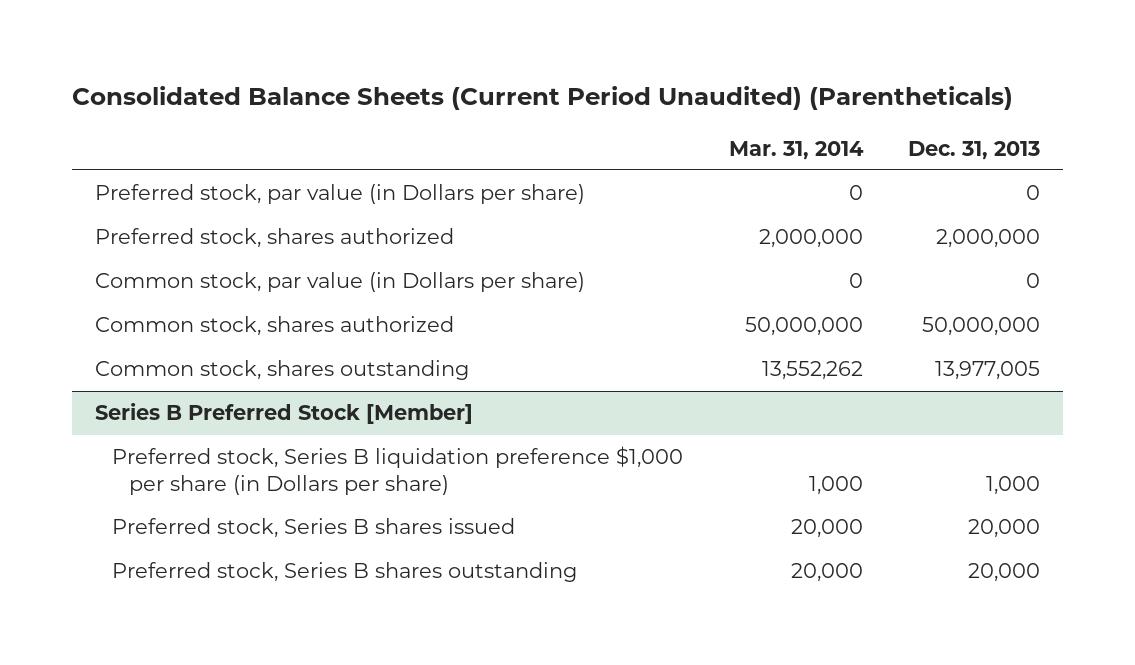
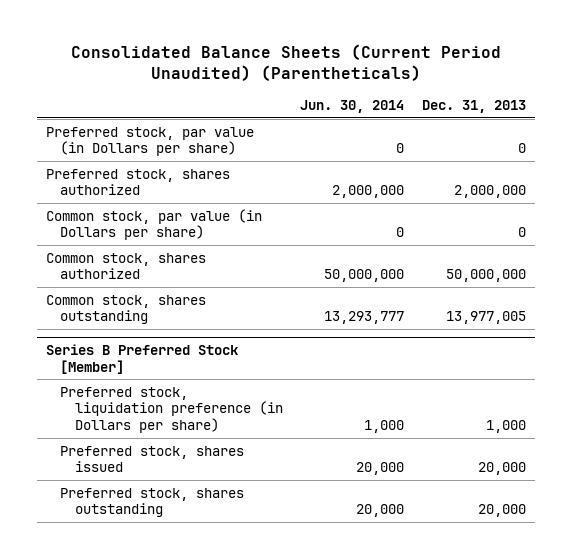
[728,140,864,160] Mar. 31, 2014 -> none
none -> [300,99,405,113] Jun. 30, 2014
[112,446,684,495] Preferred stock, Series B liquidation preference $1,000 per share (in Dollars per share) -> [60,386,283,433] Preferred stock, liquidation preference (in Dollars per share)
[112,518,516,539] Preferred stock, Series B shares issued -> [60,445,245,473] Preferred stock, shares issued
[112,562,578,583] Preferred stock, Series B shares outstanding -> [60,487,245,518] Preferred stock, shares outstanding

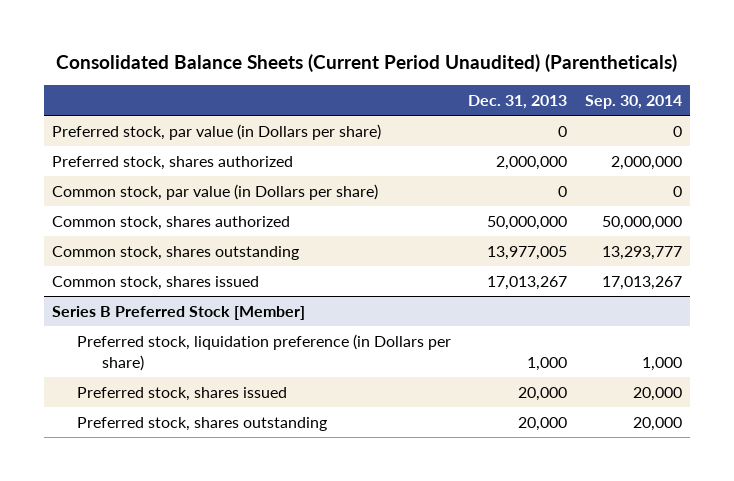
[300,99,405,113] Jun. 30, 2014 -> none
none -> [584,94,682,109] Sep. 30, 2014
none -> [52,276,260,291] Common stock, shares issued

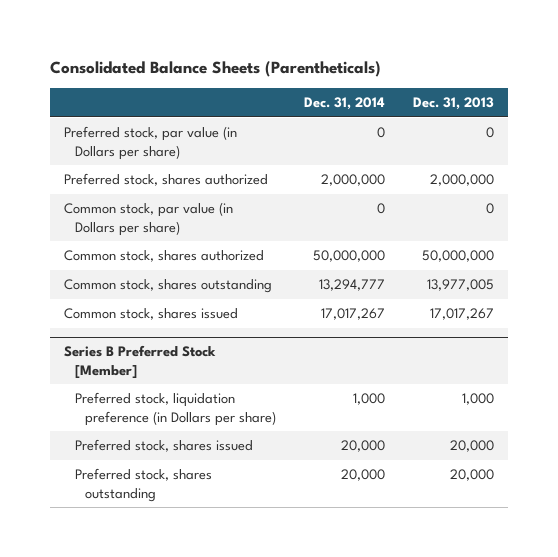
[56,53,678,72] Consolidated Balance Sheets (Current Period Unaudited) (Parentheticals) -> [50,61,382,78] Consolidated Balance Sheets (Parentheticals)
[584,94,682,109] Sep. 30, 2014 -> none
none -> [303,97,385,111] Dec. 31, 2014
[487,276,568,291] 17,013,267 -> [429,308,494,321] 17,017,267

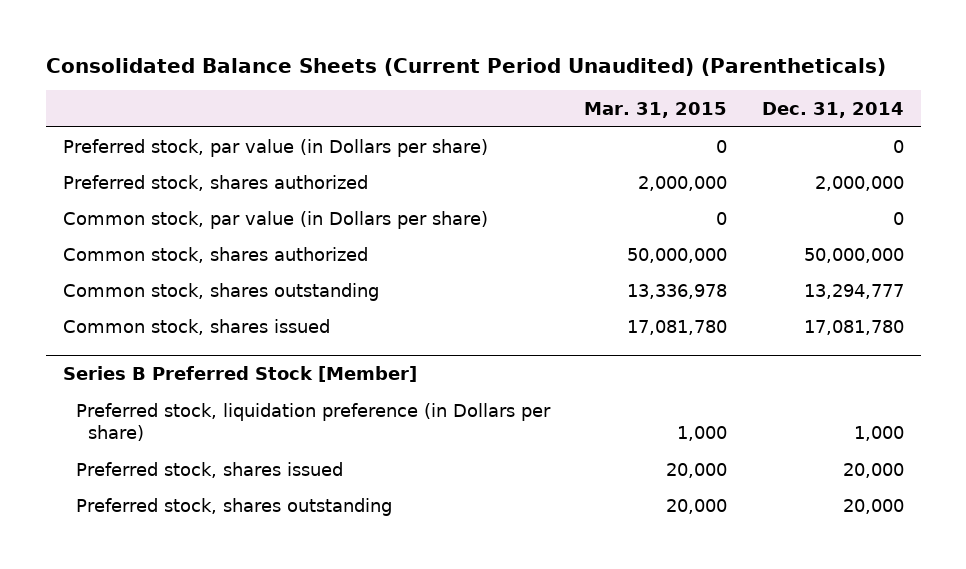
[50,61,382,78] Consolidated Balance Sheets (Parentheticals) -> [45,57,886,76] Consolidated Balance Sheets (Current Period Unaudited) (Parentheticals)
[412,97,494,111] Dec. 31, 2013 -> none
none -> [584,102,728,119] Mar. 31, 2015
[320,308,385,321] 17,017,267 -> [803,319,904,335] 17,081,780

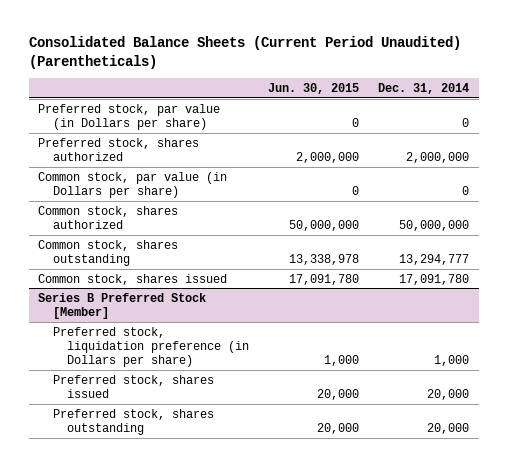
[584,102,728,119] Mar. 31, 2015 -> none
none -> [268,83,360,95] Jun. 30, 2015
[803,319,904,335] 17,081,780 -> [399,273,470,285] 17,091,780

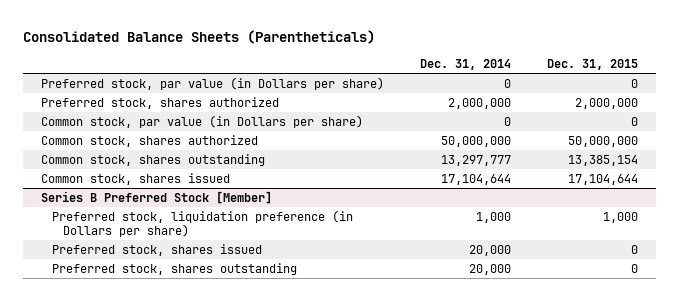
[28,36,461,70] Consolidated Balance Sheets (Current Period Unaudited) (Parentheticals) -> [23,30,376,45] Consolidated Balance Sheets (Parentheticals)
[268,83,360,95] Jun. 30, 2015 -> none
none -> [546,59,638,71] Dec. 31, 2015
[399,253,470,265] 13,294,777 -> [441,154,512,166] 13,297,777
[399,273,470,285] 17,091,780 -> [441,173,512,185] 17,104,644

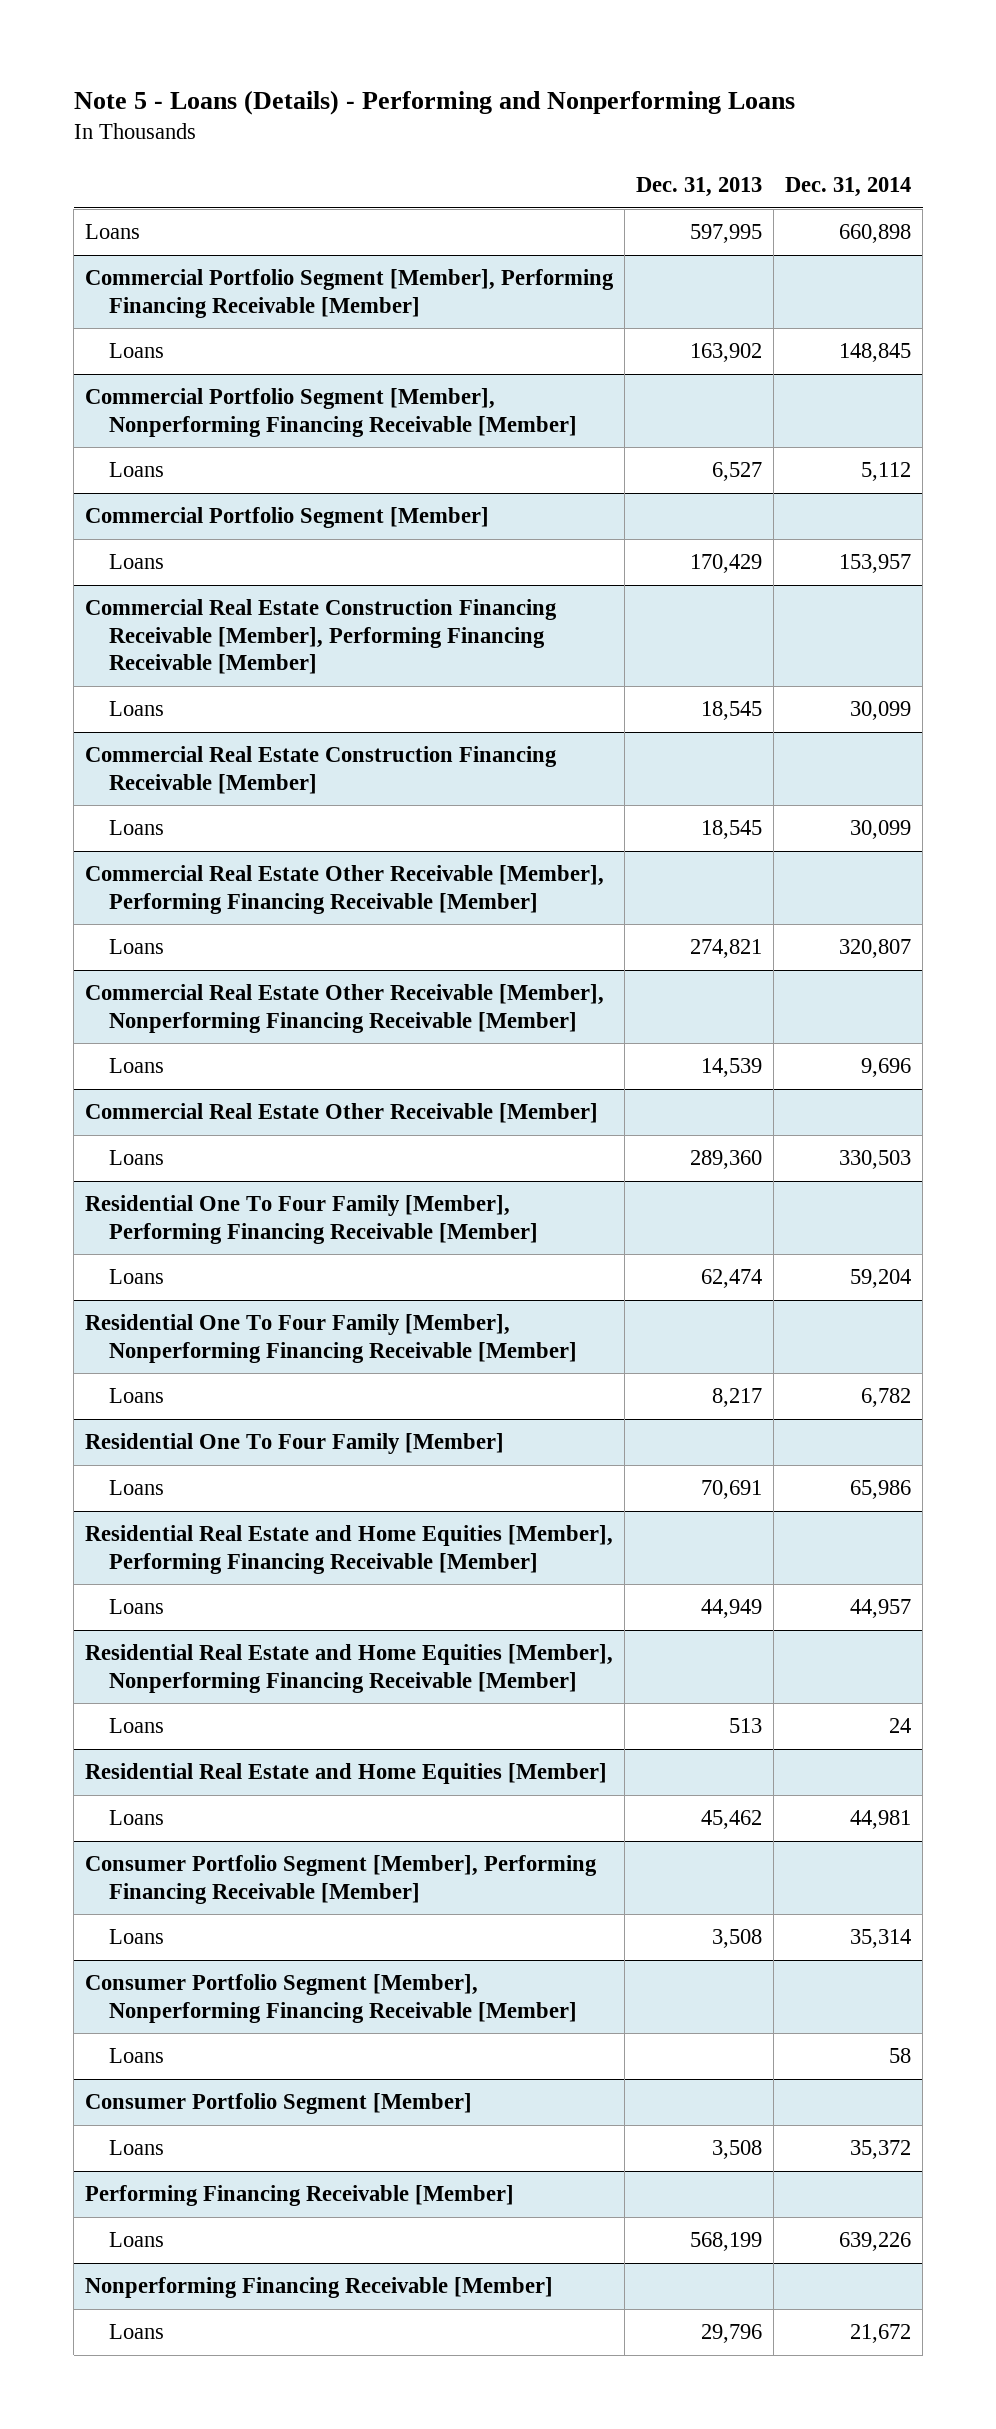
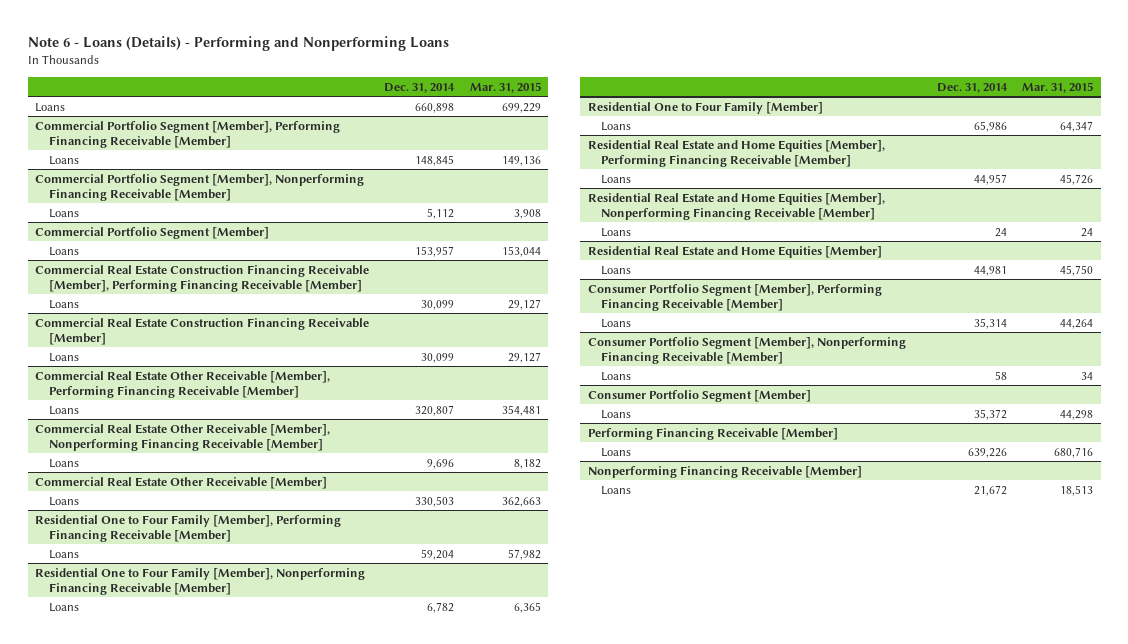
[73,89,795,115] Note 5 - Loans (Details) - Performing and Nonperforming Loans -> [27,36,449,52] Note 6 - Loans (Details) - Performing and Nonperforming Loans
[636,177,763,198] Dec. 31, 2013 -> none
none -> [469,81,541,93] Mar. 31, 2015
[85,1195,539,1244] Residential One To Four Family [Member], Performing Financing Receivable [Member] -> [35,514,342,542] Residential One to Four Family [Member], Performing Financing Receivable [Member]
[85,1314,578,1363] Residential One To Four Family [Member], Nonperforming Financing Receivable [Member] -> [35,567,366,595] Residential One to Four Family [Member], Nonperforming Financing Receivable [Member]
[85,1433,505,1455] Residential One To Four Family [Member] -> [587,101,823,114] Residential One to Four Family [Member]

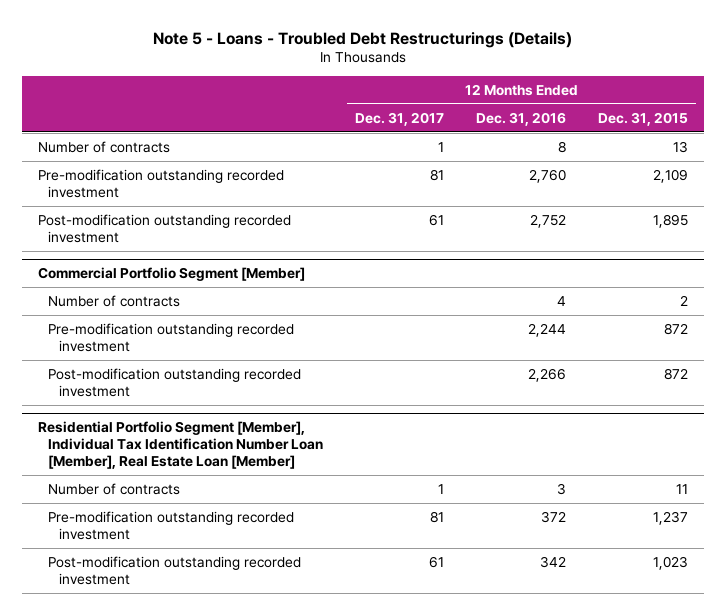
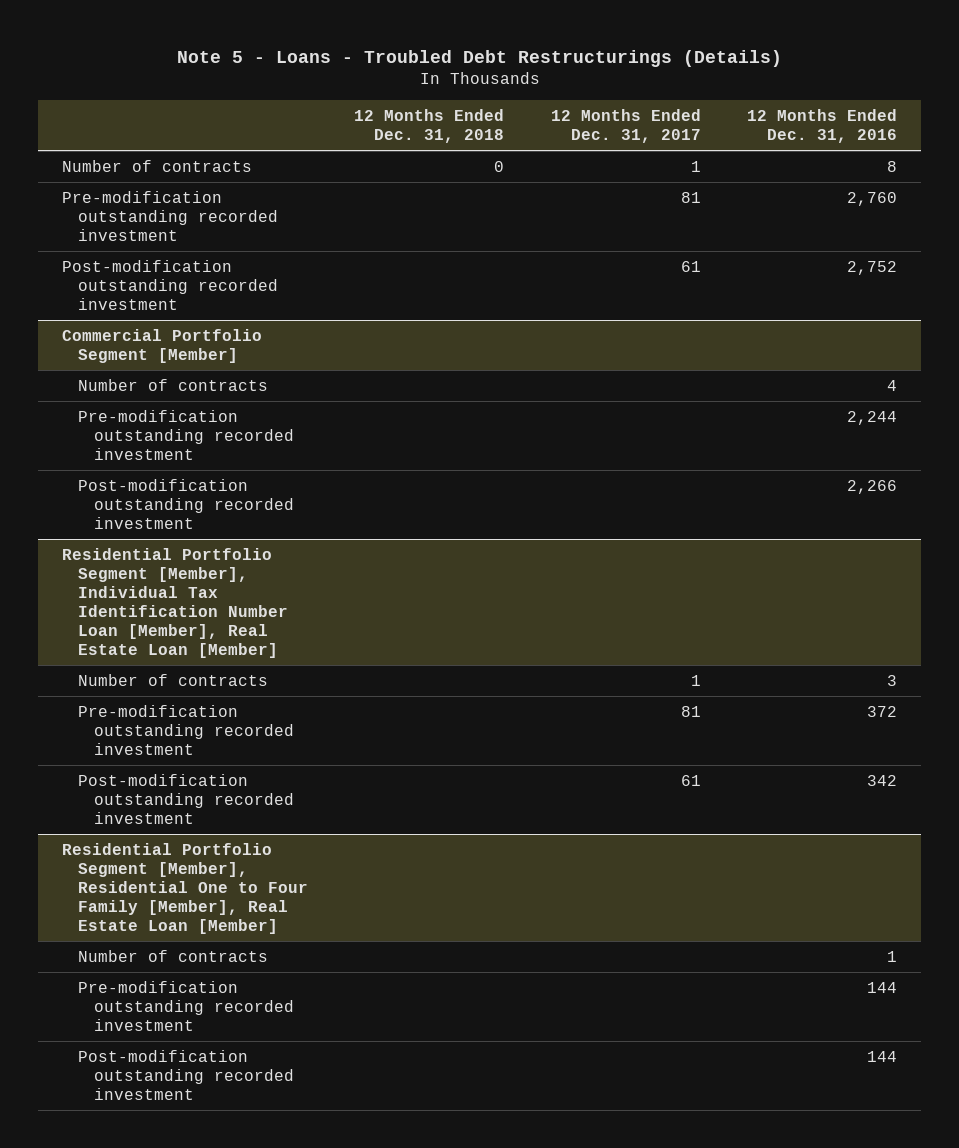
[598,111,689,126] Dec. 31, 2015 -> none
none -> [354,108,505,143] 12 Months Ended Dec. 31, 2018
none -> [61,842,308,935] Residential Portfolio Segment [Member], Residential One to Four Family [Member], Real Estate Loan [Member]
none -> [77,949,268,962] Number of contracts
none -> [77,980,294,1031] Pre-modification outstanding recorded investment
none -> [77,1049,294,1100] Post-modification outstanding recorded investment

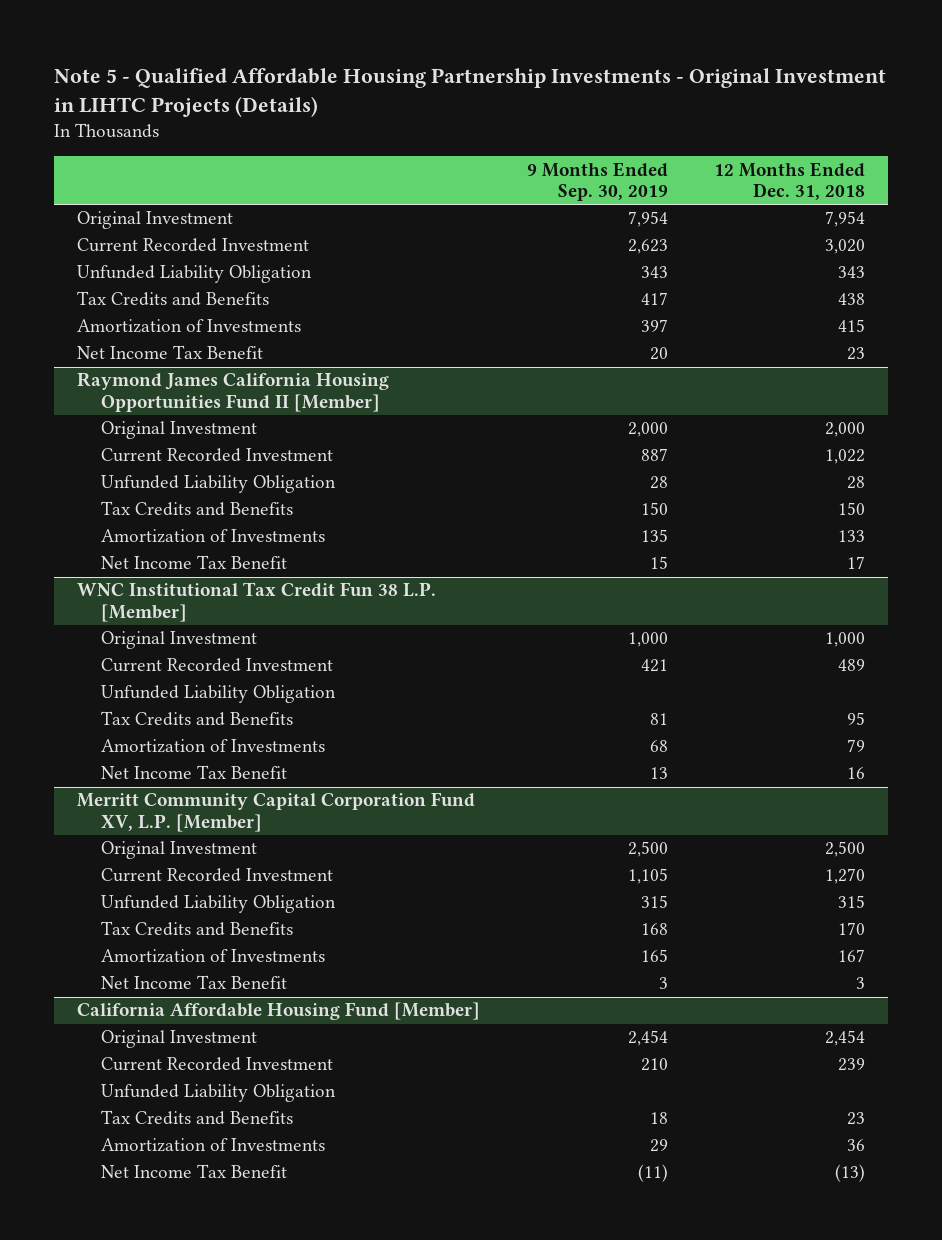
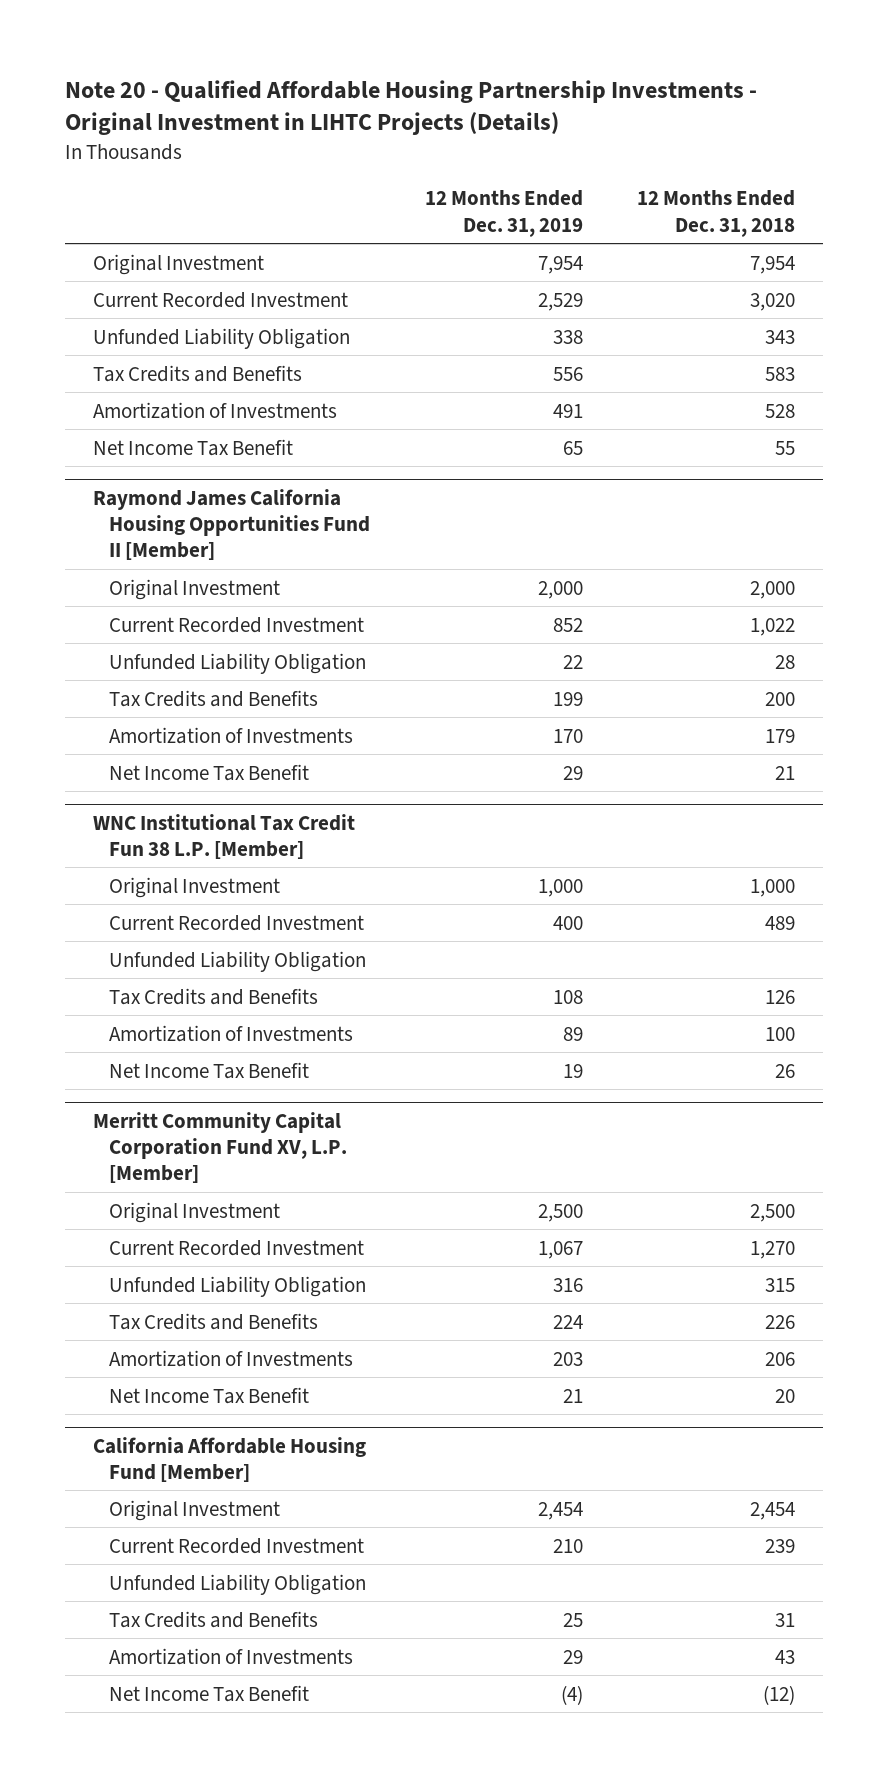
[53,67,886,117] Note 5 - Qualified Affordable Housing Partnership Investments - Original Investment in LIHTC Projects (Details) -> [65,79,758,136] Note 20 - Qualified Affordable Housing Partnership Investments - Original Investment in LIHTC Projects (Details)
[526,161,668,202] 9 Months Ended Sep. 30, 2019 -> none
none -> [424,190,583,237] 12 Months Ended Dec. 31, 2019
[838,293,866,306] 438 -> [765,366,796,381] 583
[838,319,866,333] 415 -> [765,403,796,418] 528
[847,347,866,361] 23 -> [775,440,796,455] 55
[838,502,866,516] 150 -> [765,691,796,706] 200
[838,530,866,543] 133 -> [765,728,796,743] 179
[847,556,866,570] 17 -> [775,765,796,780] 21
[847,712,866,726] 95 -> [765,989,796,1004] 126
[847,739,866,753] 79 -> [765,1026,796,1041] 100
[847,767,866,780] 16 -> [775,1063,796,1078] 26
[838,922,866,936] 170 -> [765,1314,796,1329] 226
[838,949,866,963] 167 -> [765,1351,796,1366] 206
[856,977,866,990] 3 -> [775,1388,796,1403] 20
[847,1112,866,1126] 23 -> [775,1612,796,1627] 31
[847,1139,866,1152] 36 -> [775,1649,796,1664] 43
[835,1164,866,1183] (13) -> [763,1684,796,1705] (12)

